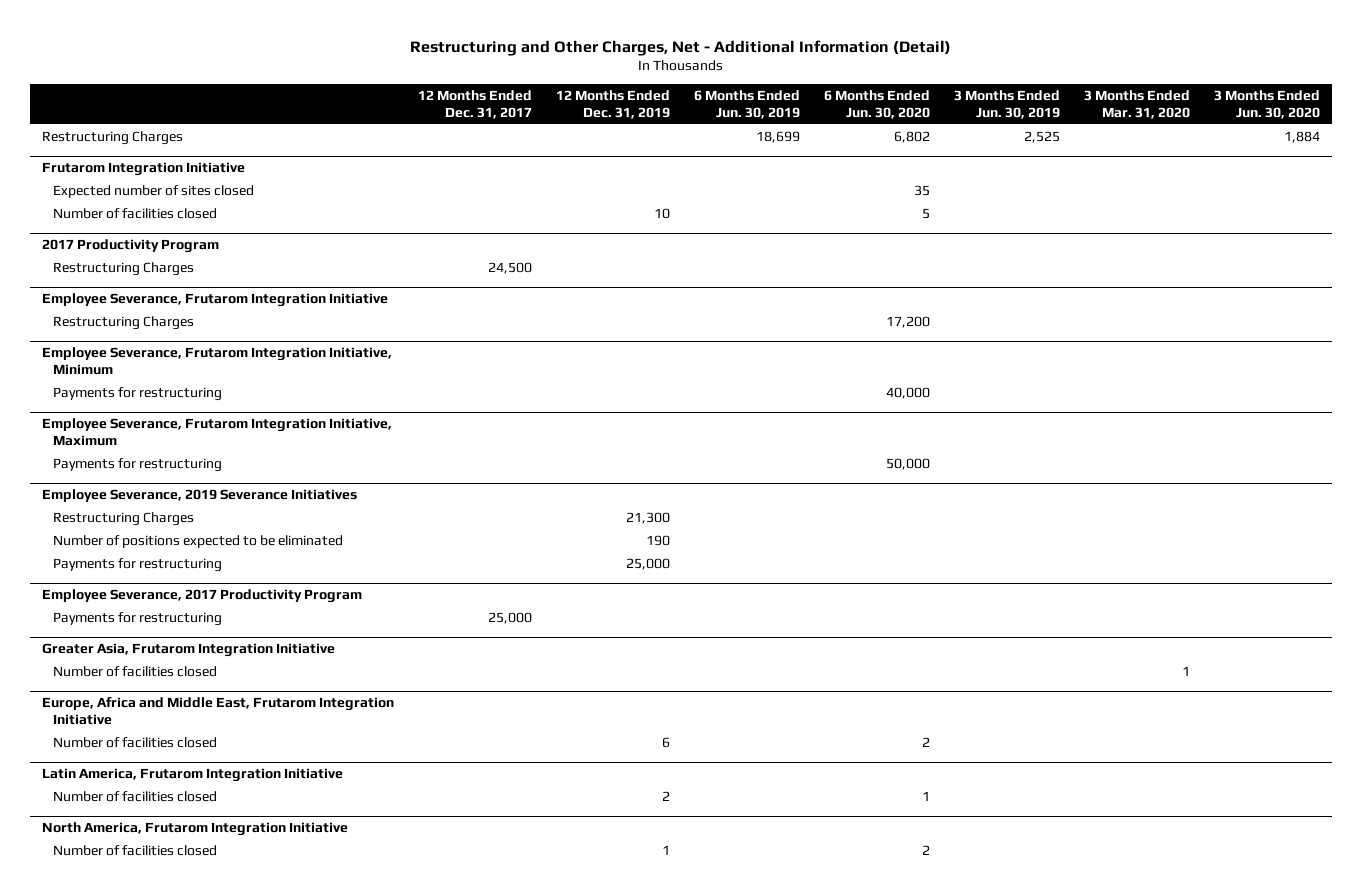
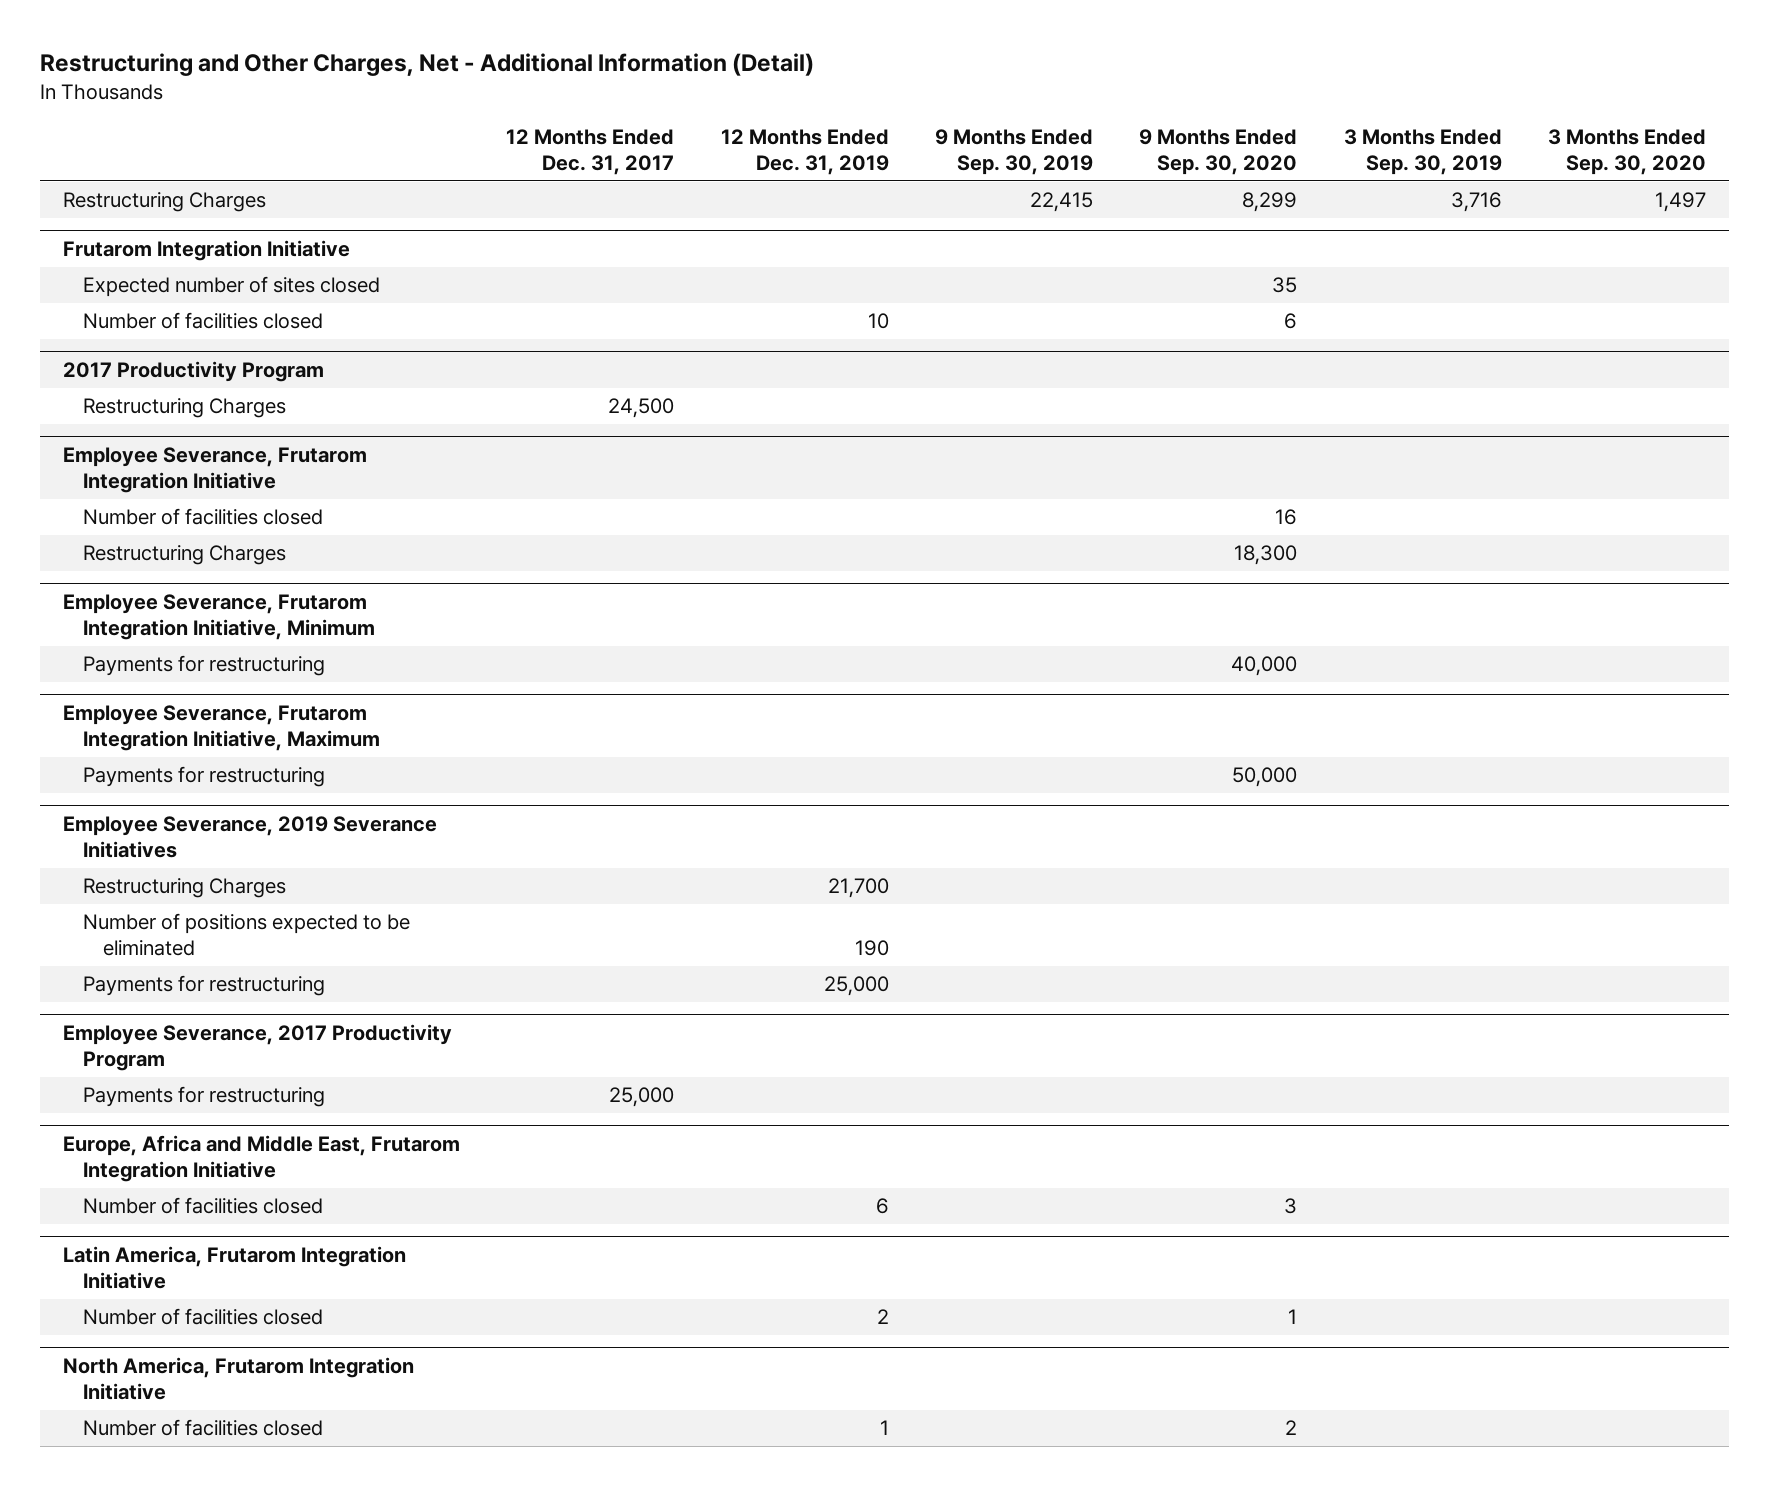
[694,90,801,119] 6 Months Ended Jun. 30, 2019 -> none
[824,90,931,119] 6 Months Ended Jun. 30, 2020 -> none
[954,90,1061,119] 3 Months Ended Jun. 30, 2019 -> none
[1084,90,1191,119] 3 Months Ended Mar. 31, 2020 -> none
[1214,90,1321,119] 3 Months Ended Jun. 30, 2020 -> none
none -> [934,128,1093,175] 9 Months Ended Sep. 30, 2019
none -> [1139,128,1298,175] 9 Months Ended Sep. 30, 2020
none -> [1343,128,1502,175] 3 Months Ended Sep. 30, 2019
none -> [1548,128,1707,175] 3 Months Ended Sep. 30, 2020
none -> [82,508,323,526] Number of facilities closed
[626,511,671,524] 21,300 -> [827,878,889,899] 21,700
[42,643,336,658] Greater Asia, Frutarom Integration Initiative -> none
[53,665,218,677] Number of facilities closed -> none

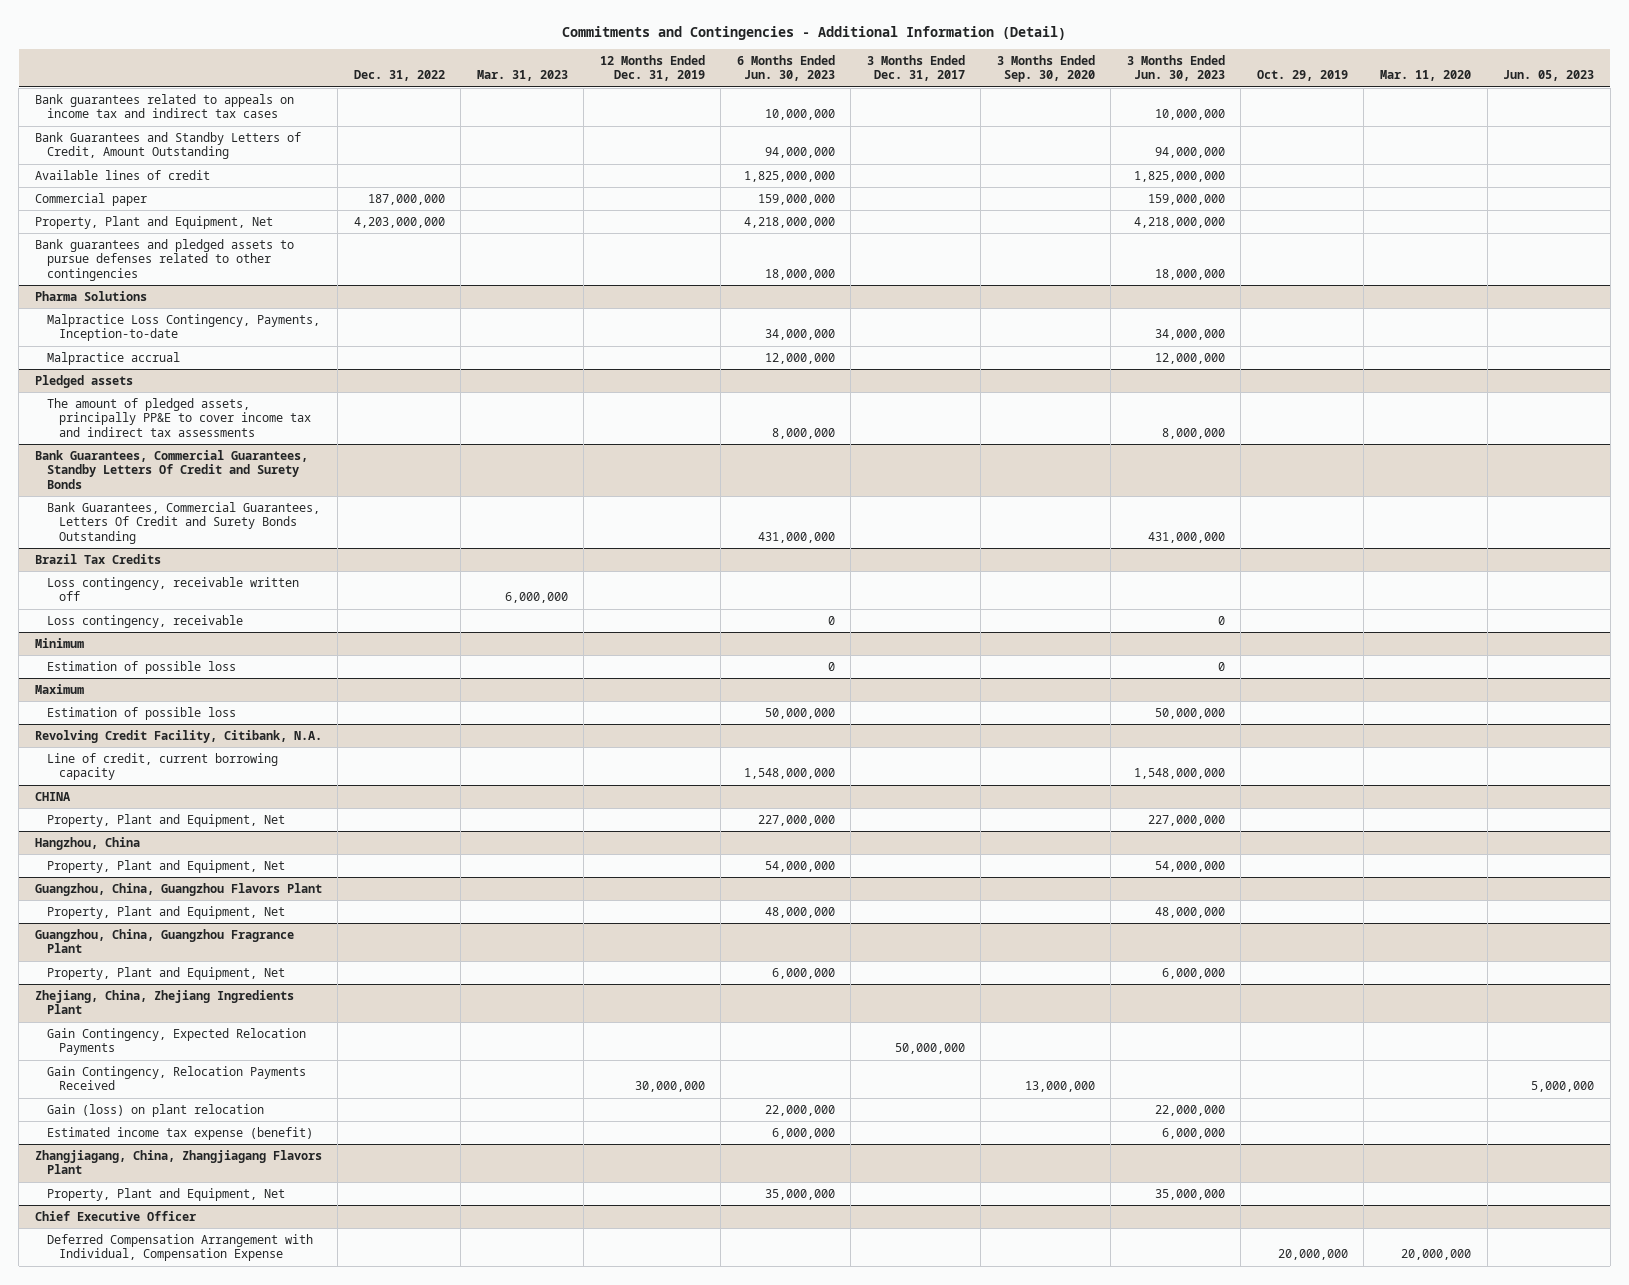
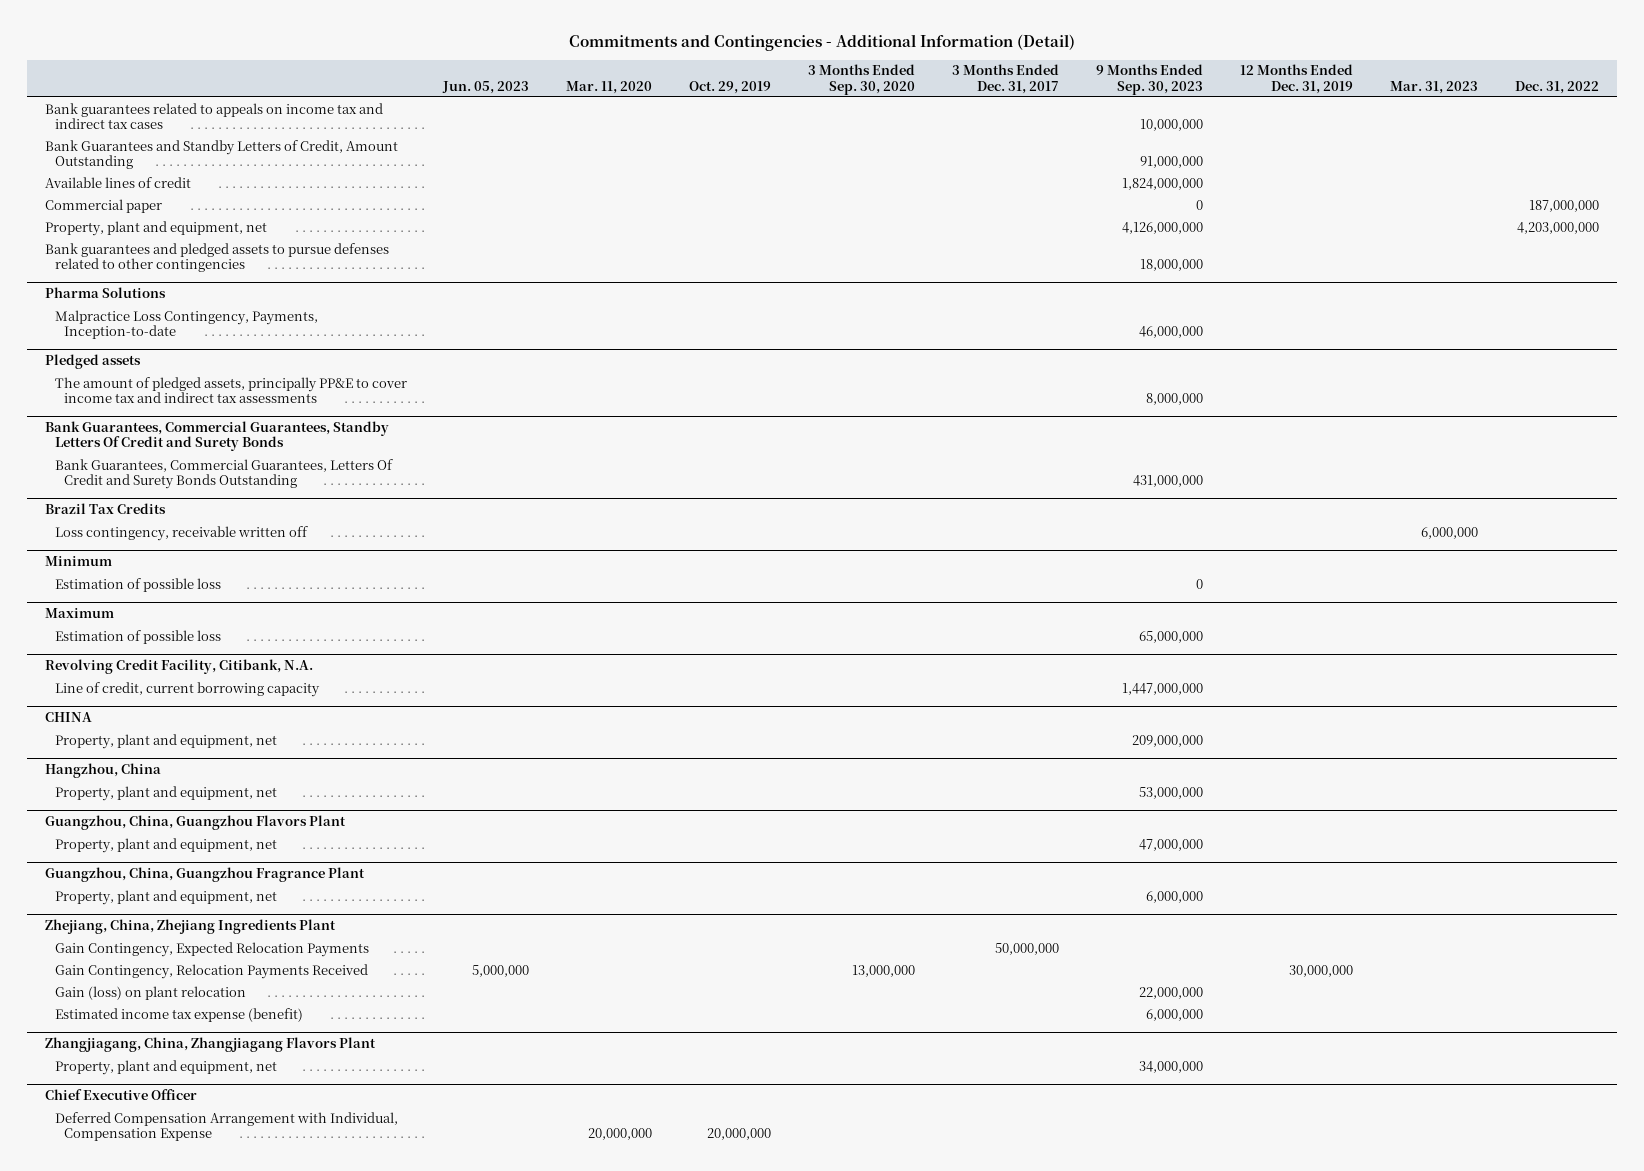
[736,54,835,82] 6 Months Ended Jun. 30, 2023 -> none
[1126,54,1225,82] 3 Months Ended Jun. 30, 2023 -> none
none -> [1095,64,1203,95] 9 Months Ended Sep. 30, 2023
[34,215,273,229] Property, Plant and Equipment, Net -> [45,220,268,236] Property, plant and equipment, net
[46,351,180,365] Malpractice accrual -> none
[46,614,243,628] Loss contingency, receivable -> none
[46,813,285,827] Property, Plant and Equipment, Net -> [54,733,277,749] Property, plant and equipment, net
[46,859,285,873] Property, Plant and Equipment, Net -> [54,785,277,801] Property, plant and equipment, net
[46,905,285,919] Property, Plant and Equipment, Net -> [54,837,277,853] Property, plant and equipment, net
[46,966,285,980] Property, Plant and Equipment, Net -> [54,889,277,905] Property, plant and equipment, net
[46,1187,285,1201] Property, Plant and Equipment, Net -> [54,1059,277,1075] Property, plant and equipment, net

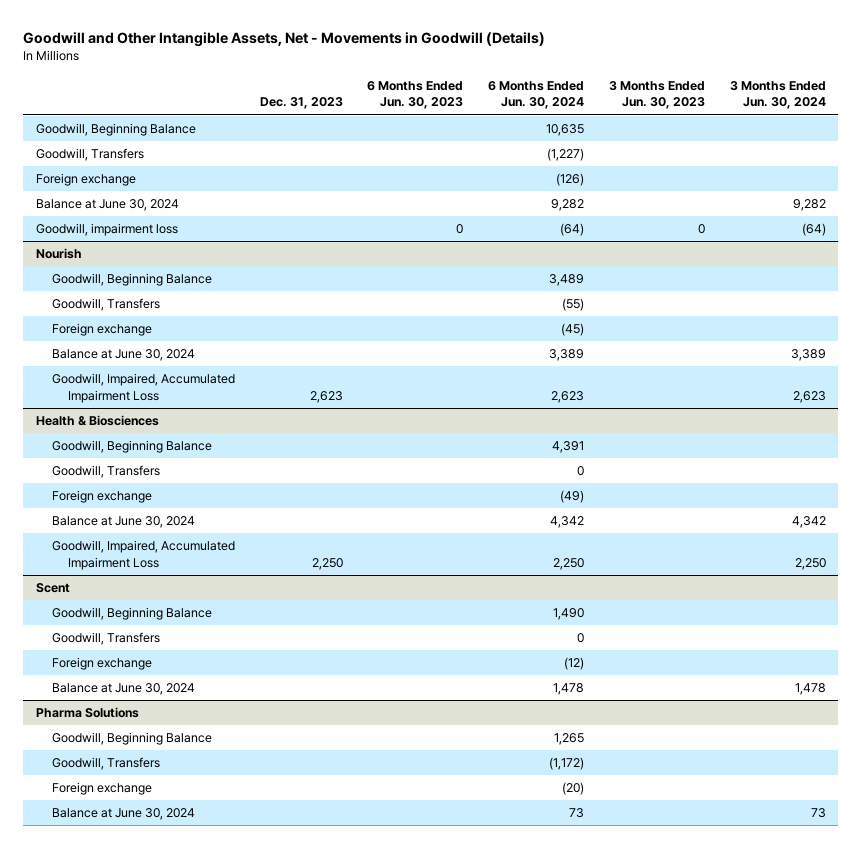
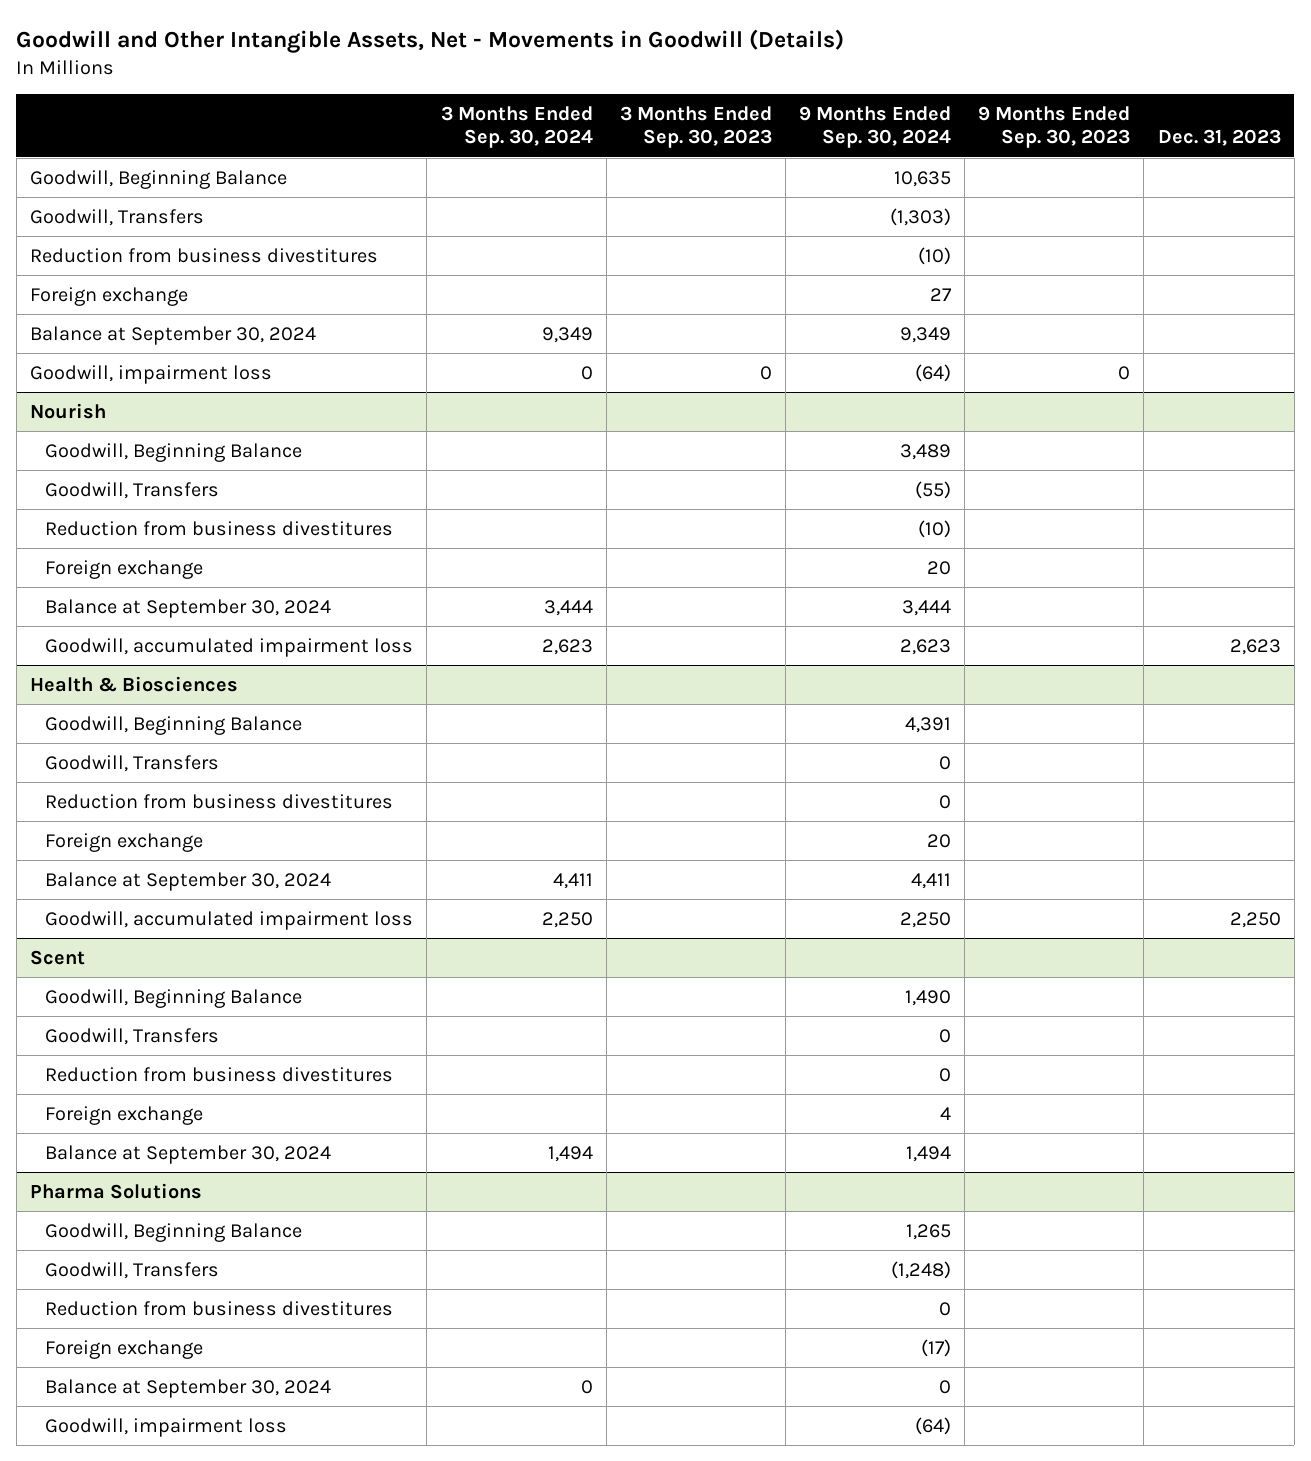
[367,81,464,110] 6 Months Ended Jun. 30, 2023 -> none
[488,81,585,110] 6 Months Ended Jun. 30, 2024 -> none
[609,81,706,110] 3 Months Ended Jun. 30, 2023 -> none
[729,81,826,110] 3 Months Ended Jun. 30, 2024 -> none
none -> [440,106,593,149] 3 Months Ended Sep. 30, 2024
none -> [619,106,772,149] 3 Months Ended Sep. 30, 2023
none -> [799,106,952,149] 9 Months Ended Sep. 30, 2024
none -> [978,106,1131,149] 9 Months Ended Sep. 30, 2023
none -> [30,247,379,263] Reduction from business divestitures
[35,199,179,212] Balance at June 30, 2024 -> [30,325,317,345] Balance at September 30, 2024
none -> [45,520,394,536] Reduction from business divestitures
[51,349,195,362] Balance at June 30, 2024 -> [45,598,332,618] Balance at September 30, 2024
[51,373,235,403] Goodwill, Impaired, Accumulated Impairment Loss -> [45,637,414,657] Goodwill, accumulated impairment loss
none -> [45,793,394,809] Reduction from business divestitures
[51,516,195,529] Balance at June 30, 2024 -> [45,871,332,891] Balance at September 30, 2024
[51,540,235,570] Goodwill, Impaired, Accumulated Impairment Loss -> [45,910,414,930] Goodwill, accumulated impairment loss
none -> [45,1066,394,1082] Reduction from business divestitures
[51,683,195,696] Balance at June 30, 2024 -> [45,1144,332,1164] Balance at September 30, 2024
none -> [45,1300,394,1316] Reduction from business divestitures
[51,808,195,821] Balance at June 30, 2024 -> [45,1378,332,1398] Balance at September 30, 2024
none -> [45,1417,288,1437] Goodwill, impairment loss

